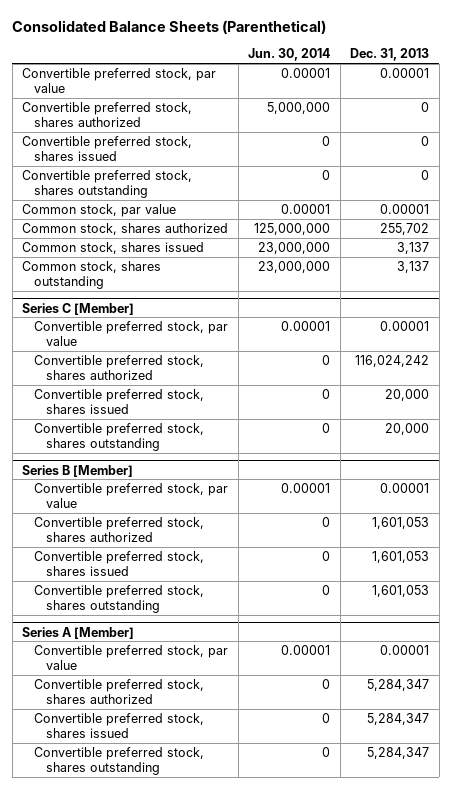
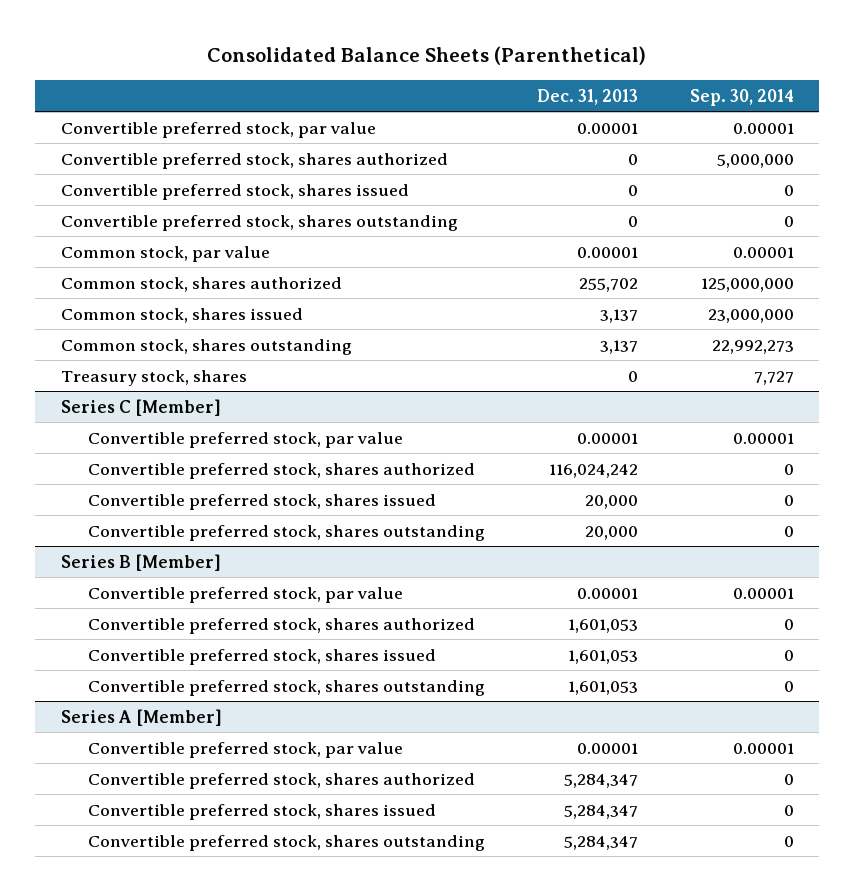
[248,48,331,62] Jun. 30, 2014 -> none
none -> [689,88,794,106] Sep. 30, 2014
none -> [60,369,247,386] Treasury stock, shares

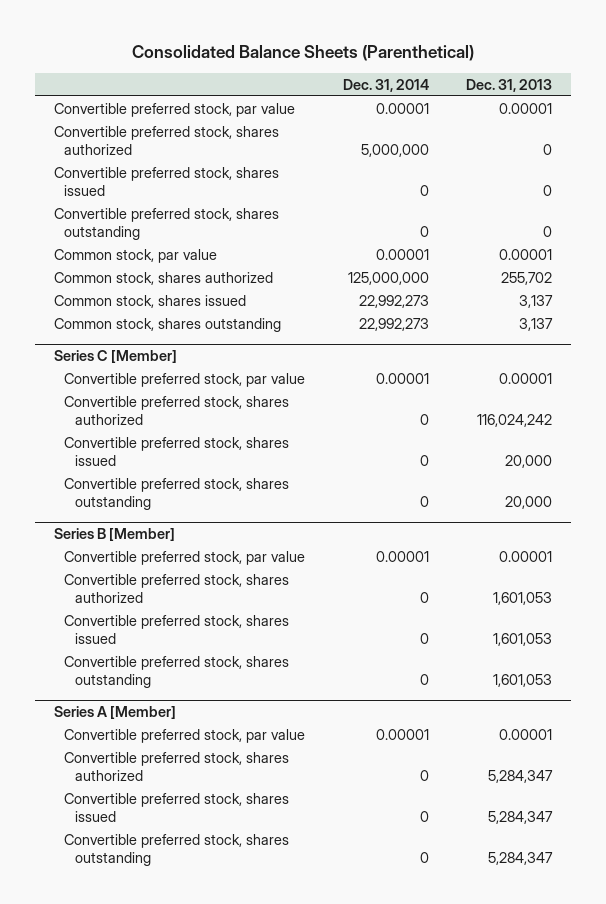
[689,88,794,106] Sep. 30, 2014 -> none
none -> [342,78,429,92] Dec. 31, 2014
[60,369,247,386] Treasury stock, shares -> none

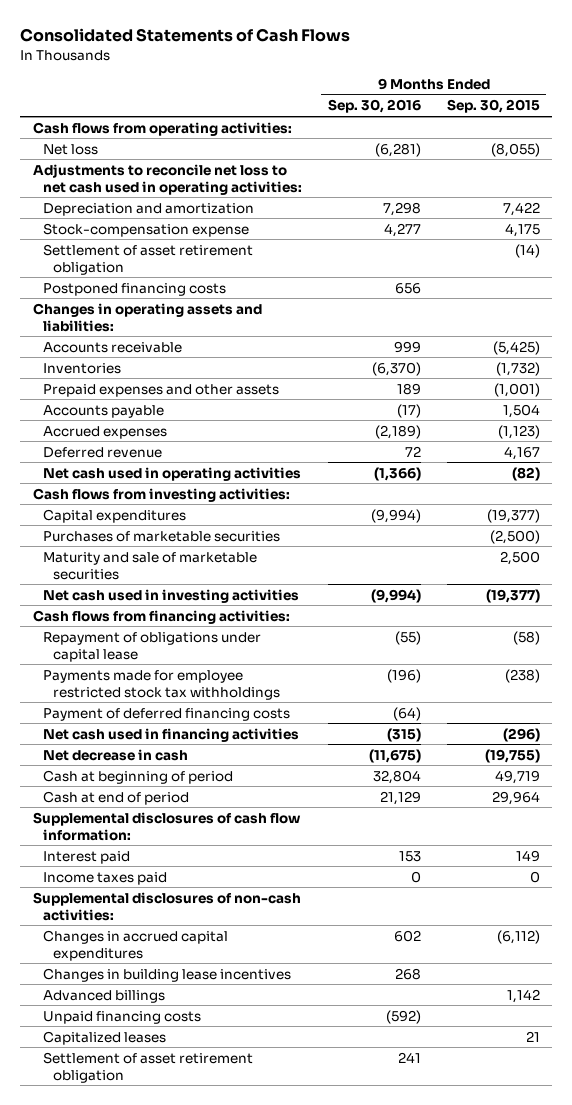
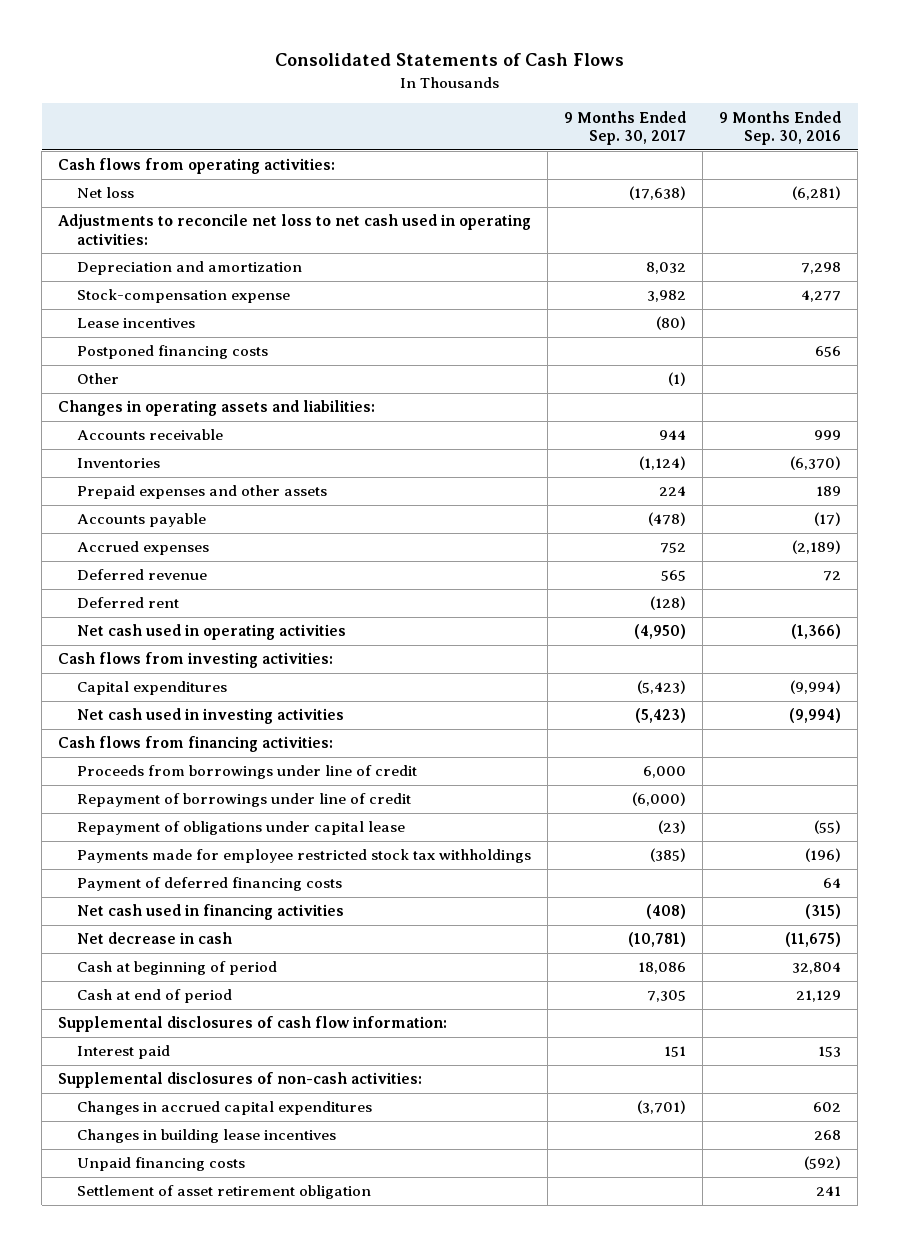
[446,99,540,114] Sep. 30, 2015 -> none
none -> [564,110,687,146] 9 Months Ended Sep. 30, 2017
[43,243,254,275] Settlement of asset retirement obligation -> none
none -> [76,318,195,329] Lease incentives
none -> [76,373,119,385] Other
none -> [76,597,179,609] Deferred rent
[43,530,281,542] Purchases of marketable securities -> none
[43,551,258,580] Maturity and sale of marketable securities -> none
none -> [76,765,417,780] Proceeds from borrowings under line of credit
none -> [76,793,411,808] Repayment of borrowings under line of credit
[392,706,421,721] (64) -> [823,878,842,889] 64
[43,871,168,885] Income taxes paid -> none
[43,989,166,1003] Advanced billings -> none
[43,1030,167,1045] Capitalized leases -> none

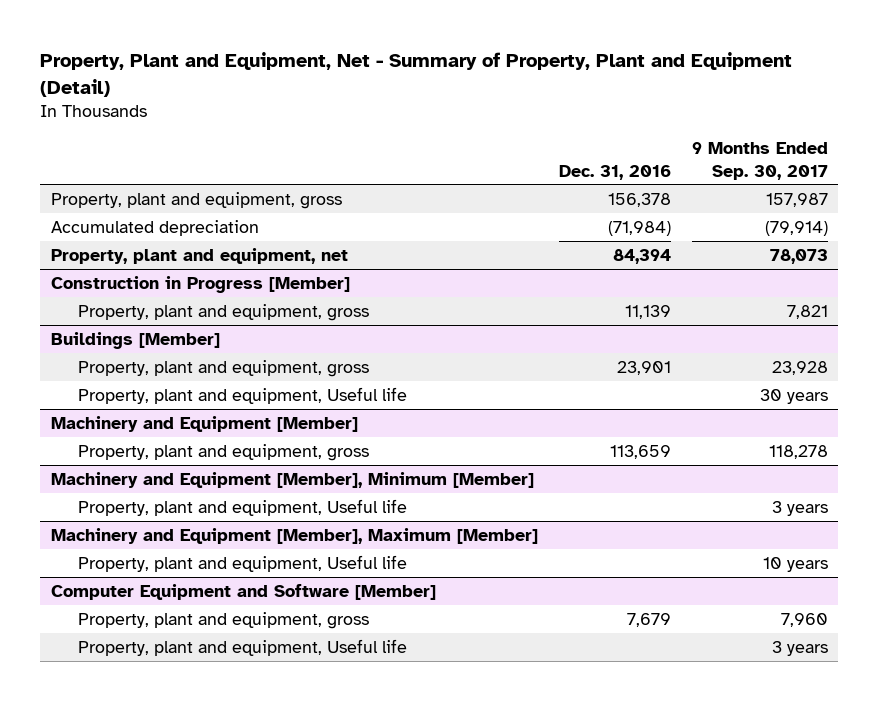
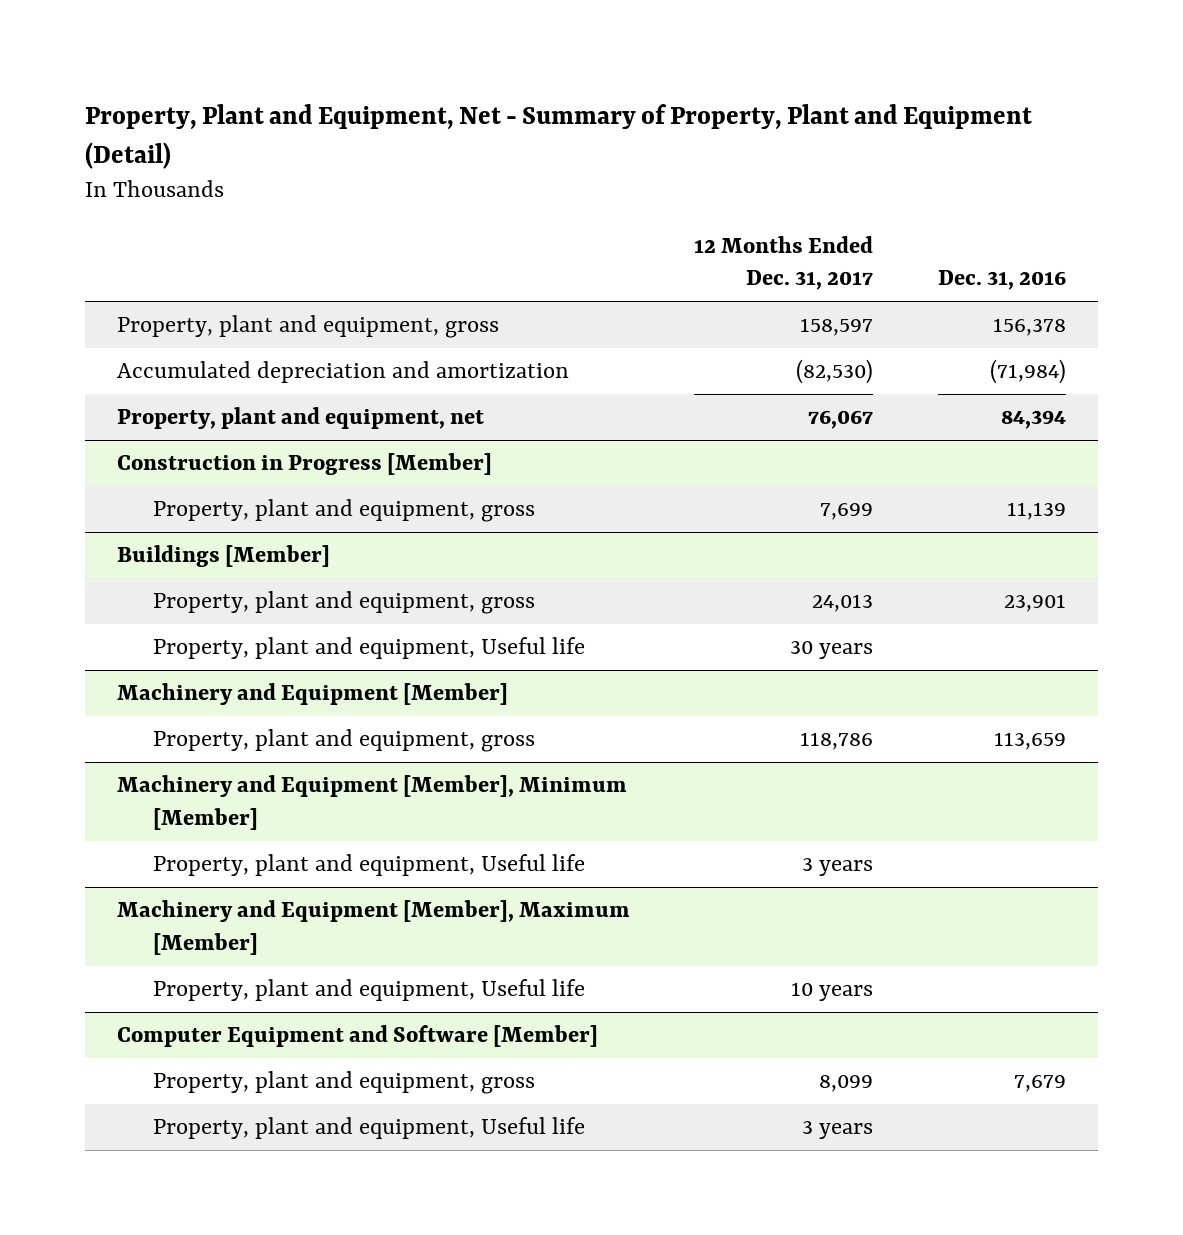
[691,142,828,180] 9 Months Ended Sep. 30, 2017 -> none
none -> [694,235,874,291] 12 Months Ended Dec. 31, 2017
[50,219,259,236] Accumulated depreciation -> [116,361,569,384] Accumulated depreciation and amortization

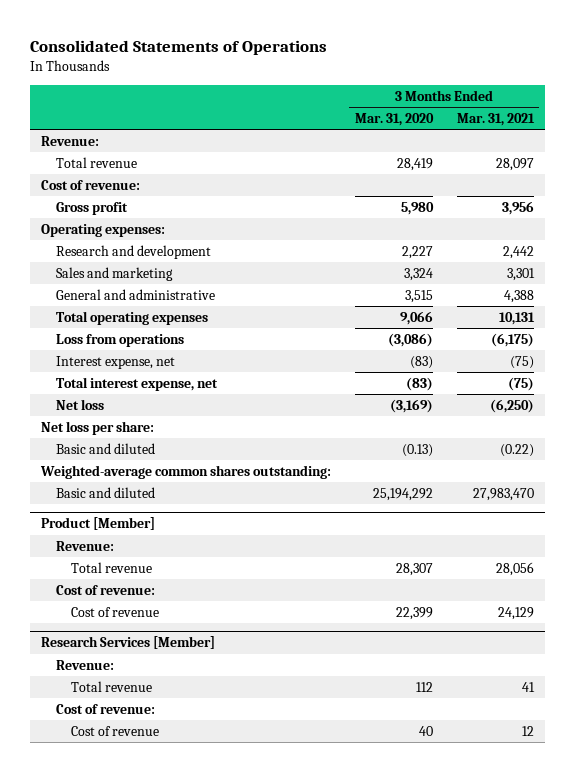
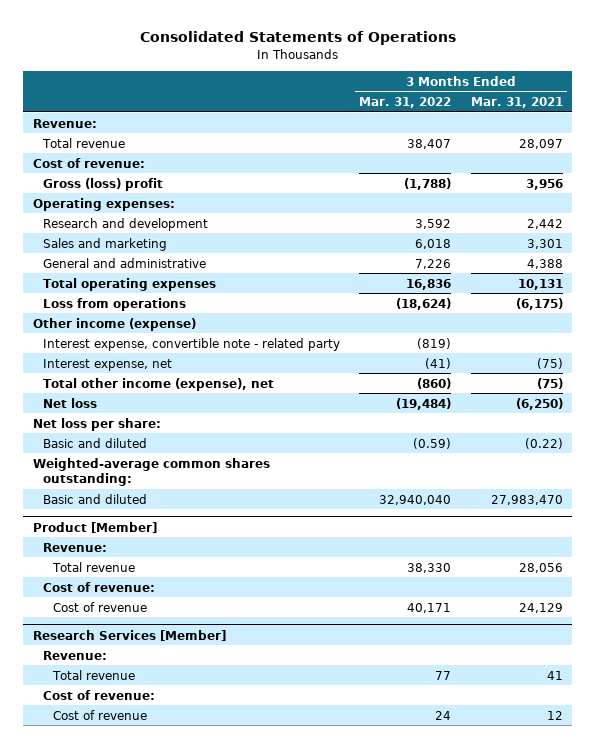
[354,113,434,127] Mar. 31, 2020 -> none
none -> [359,97,452,109] Mar. 31, 2022
[56,201,129,215] Gross profit -> [43,177,164,191] Gross (loss) profit
none -> [33,317,197,331] Other income (expense)
none -> [43,337,341,351] Interest expense, convertible note - related party
[56,376,219,391] Total interest expense, net -> [43,377,275,391] Total other income (expense), net

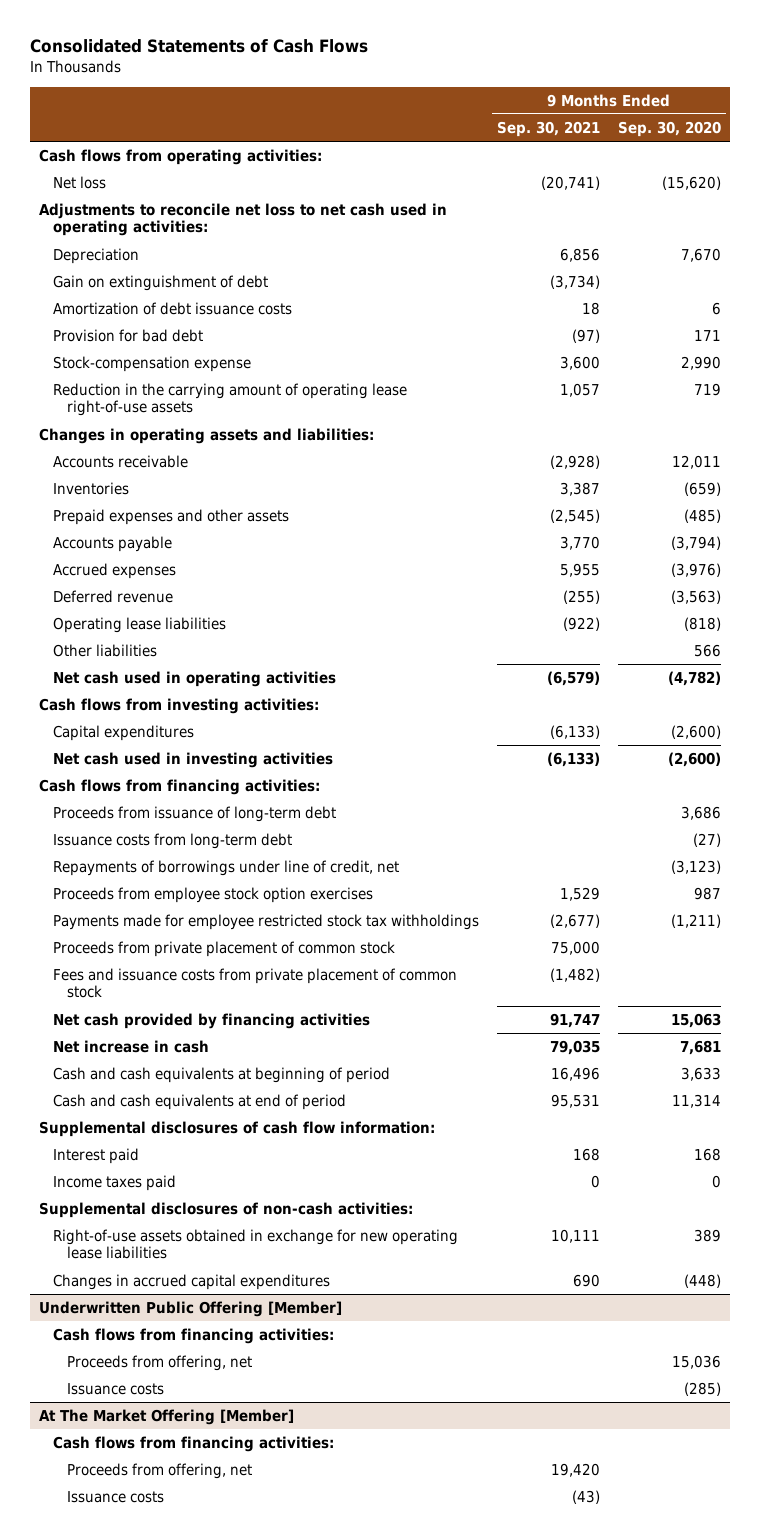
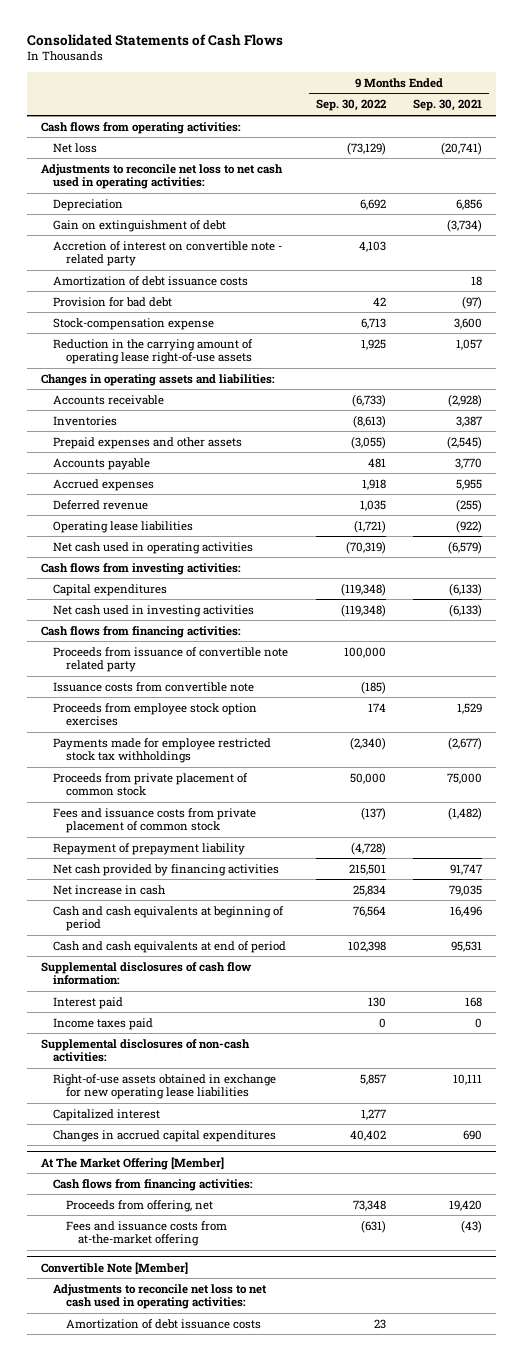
[618,120,722,137] Sep. 30, 2020 -> none
none -> [315,99,386,112] Sep. 30, 2022
none -> [53,240,283,267] Accretion of interest on convertible note - related party
[52,643,157,657] Other liabilities -> none
[52,805,336,822] Proceeds from issuance of long-term debt -> none
[52,859,399,876] Repayments of borrowings under line of credit, net -> none
none -> [53,646,289,673] Proceeds from issuance of convertible note related party
[52,832,292,849] Issuance costs from long-term debt -> [53,681,255,692] Issuance costs from convertible note
none -> [53,842,246,855] Repayment of prepayment liability
none -> [53,1108,161,1121] Capitalized interest
[38,1300,342,1317] Underwritten Public Offering [Member] -> none
[52,1327,334,1344] Cash flows from financing activities: -> none
[66,1354,252,1371] Proceeds from offering, net -> none
[66,1382,164,1395] Issuance costs -> none
[66,1490,164,1503] Issuance costs -> [65,1220,227,1247] Fees and issuance costs from at-the-market offering
none -> [40,1261,188,1274] Convertible Note [Member]
none -> [53,1283,268,1310] Adjustments to reconcile net loss to net cash used in operating activities:
none -> [65,1318,261,1329] Amortization of debt issuance costs

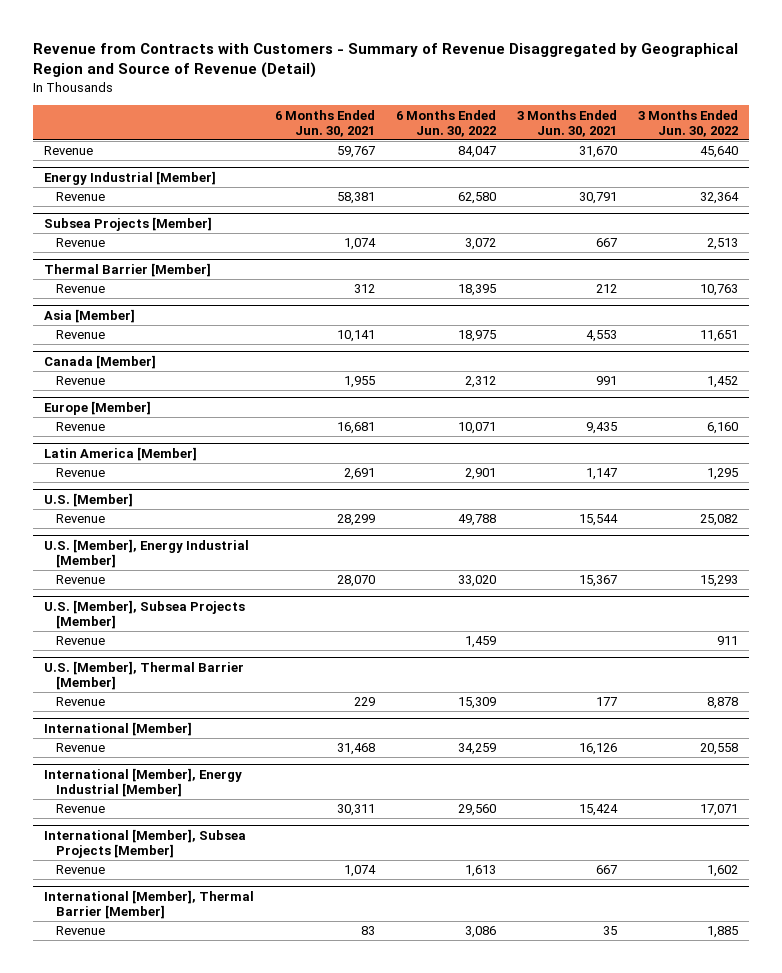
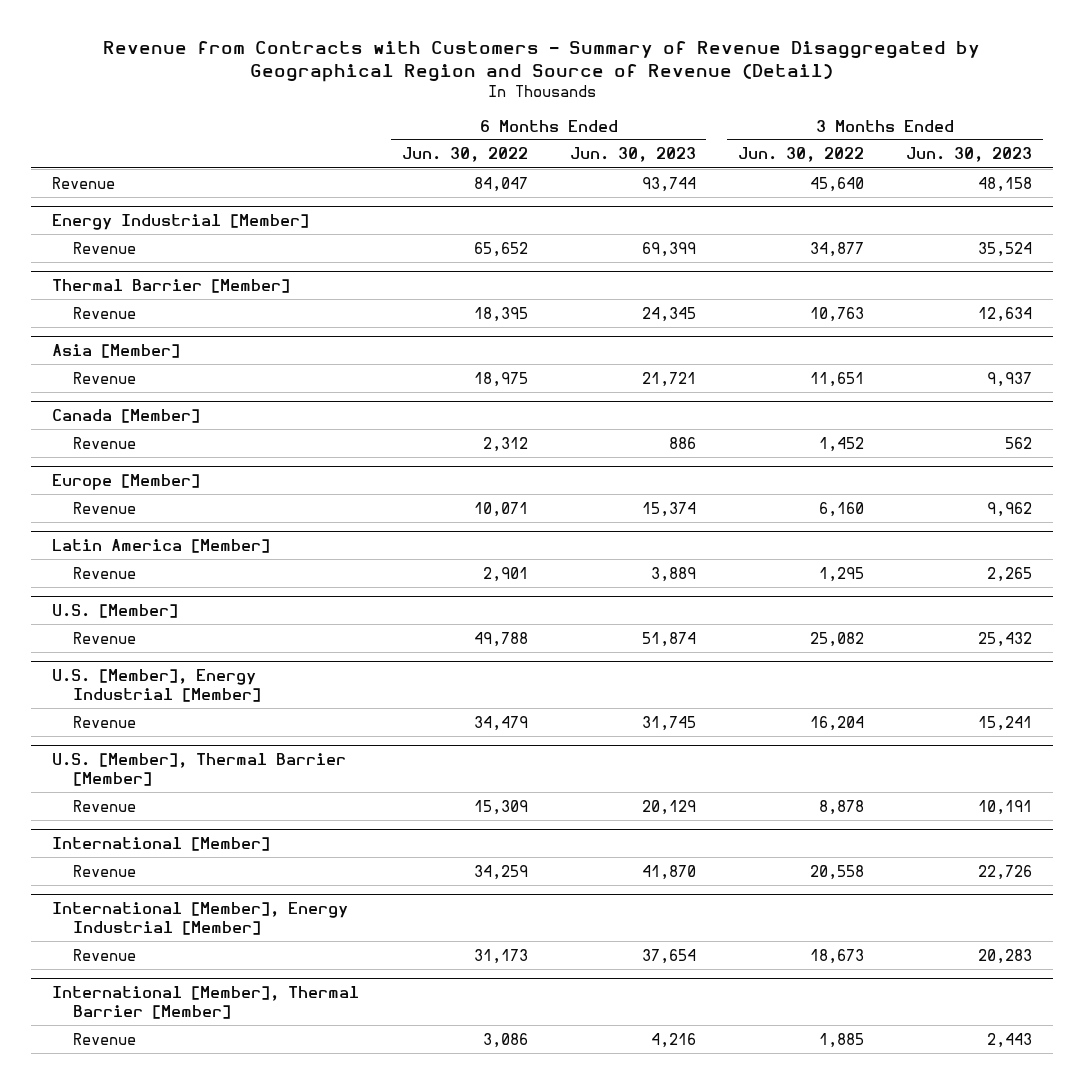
[274,109,375,137] 6 Months Ended Jun. 30, 2021 -> none
[517,109,618,137] 3 Months Ended Jun. 30, 2021 -> none
none -> [569,147,696,163] Jun. 30, 2023
none -> [906,147,1033,163] Jun. 30, 2023
[43,216,212,231] Subsea Projects [Member] -> none
[56,238,106,248] Revenue -> none
[458,192,497,205] 62,580 -> [473,241,528,257] 65,652
[700,192,740,205] 32,364 -> [809,241,864,257] 34,877
[43,599,245,630] U.S. [Member], Subsea Projects [Member] -> none
[56,636,106,646] Revenue -> none
[458,575,497,588] 33,020 -> [473,715,528,731] 34,479
[700,575,739,588] 15,293 -> [809,715,864,731] 16,204
[43,828,246,859] International [Member], Subsea Projects [Member] -> none
[56,865,106,875] Revenue -> none
[458,804,497,817] 29,560 -> [473,948,528,964] 31,173
[700,804,739,817] 17,071 -> [809,948,864,964] 18,673

